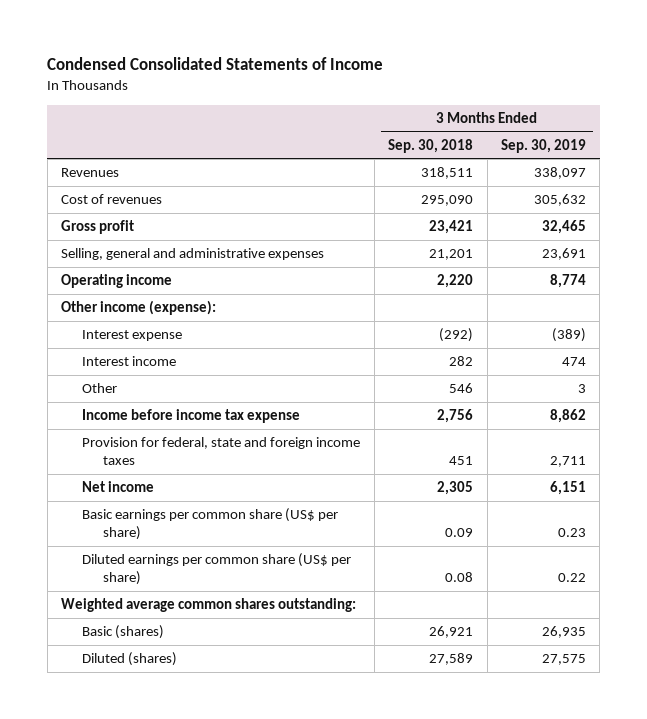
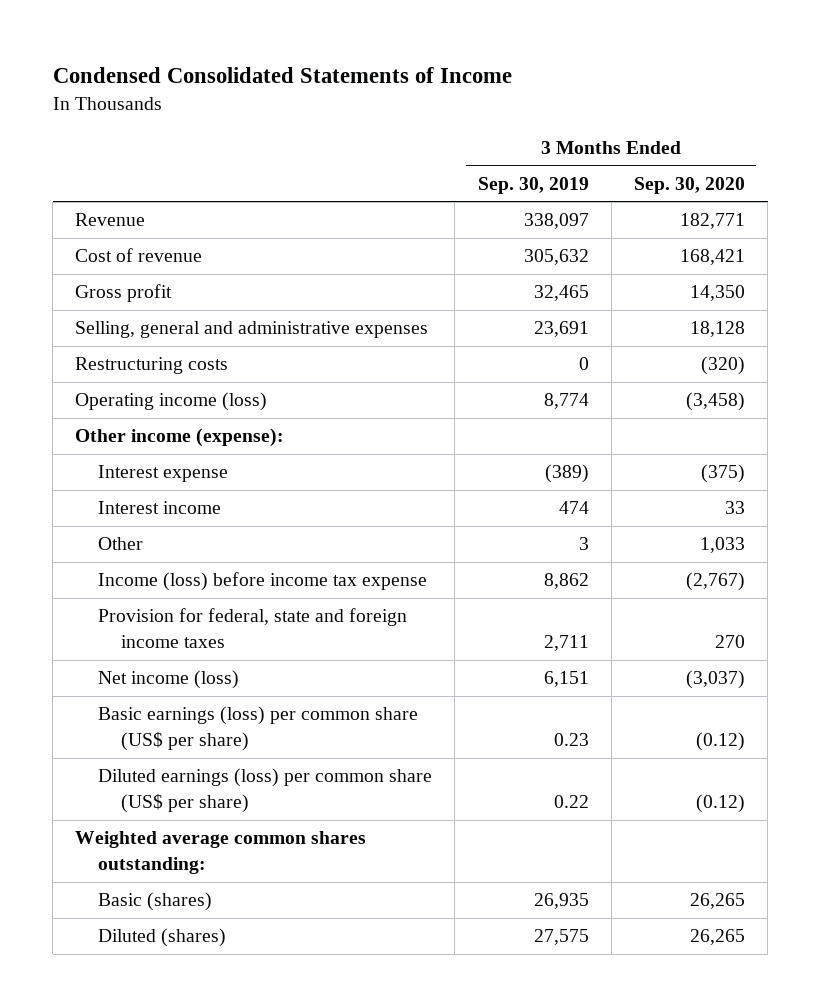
[388,138,474,153] Sep. 30, 2018 -> none
none -> [633,176,745,194] Sep. 30, 2020
[61,168,120,178] Revenues -> [75,213,146,227] Revenue
[61,194,163,205] Cost of revenues -> [75,248,203,263] Cost of revenue
none -> [75,357,229,375] Restructuring costs
[61,274,173,289] Operating income -> [75,392,268,412] Operating income (loss)
[82,409,301,424] Income before income tax expense -> [98,572,428,592] Income (loss) before income tax expense
[82,481,155,493] Net income -> [98,670,240,690] Net income (loss)
[82,508,339,541] Basic earnings per common share (US$ per share) -> [98,706,419,751] Basic earnings (loss) per common share (US$ per share)
[82,553,352,586] Diluted earnings per common share (US$ per share) -> [98,768,433,813] Diluted earnings (loss) per common share (US$ per share)

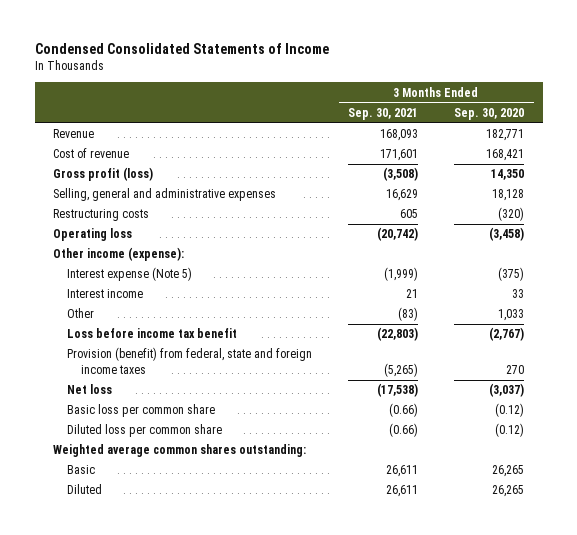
[477,176,589,194] Sep. 30, 2019 -> none
none -> [348,107,419,120] Sep. 30, 2021
[75,284,173,303] Gross profit -> [52,167,153,182] Gross profit (loss)
[75,392,268,412] Operating income (loss) -> [52,228,132,242] Operating loss
[98,465,229,483] Interest expense -> [66,267,192,282] Interest expense (Note 5)
[98,572,428,592] Income (loss) before income tax expense -> [66,328,237,339] Loss before income tax benefit
[98,608,408,648] Provision for federal, state and foreign income taxes -> [66,347,312,375] Provision (benefit) from federal, state and foreign income taxes
[98,670,240,690] Net income (loss) -> [66,384,112,395] Net loss
[98,706,419,751] Basic earnings (loss) per common share (US$ per share) -> [66,404,215,418] Basic loss per common share
[98,768,433,813] Diluted earnings (loss) per common share (US$ per share) -> [66,424,222,438] Diluted loss per common share
[98,892,213,912] Basic (shares) -> [66,465,95,475] Basic
[98,928,227,948] Diluted (shares) -> [66,484,102,495] Diluted

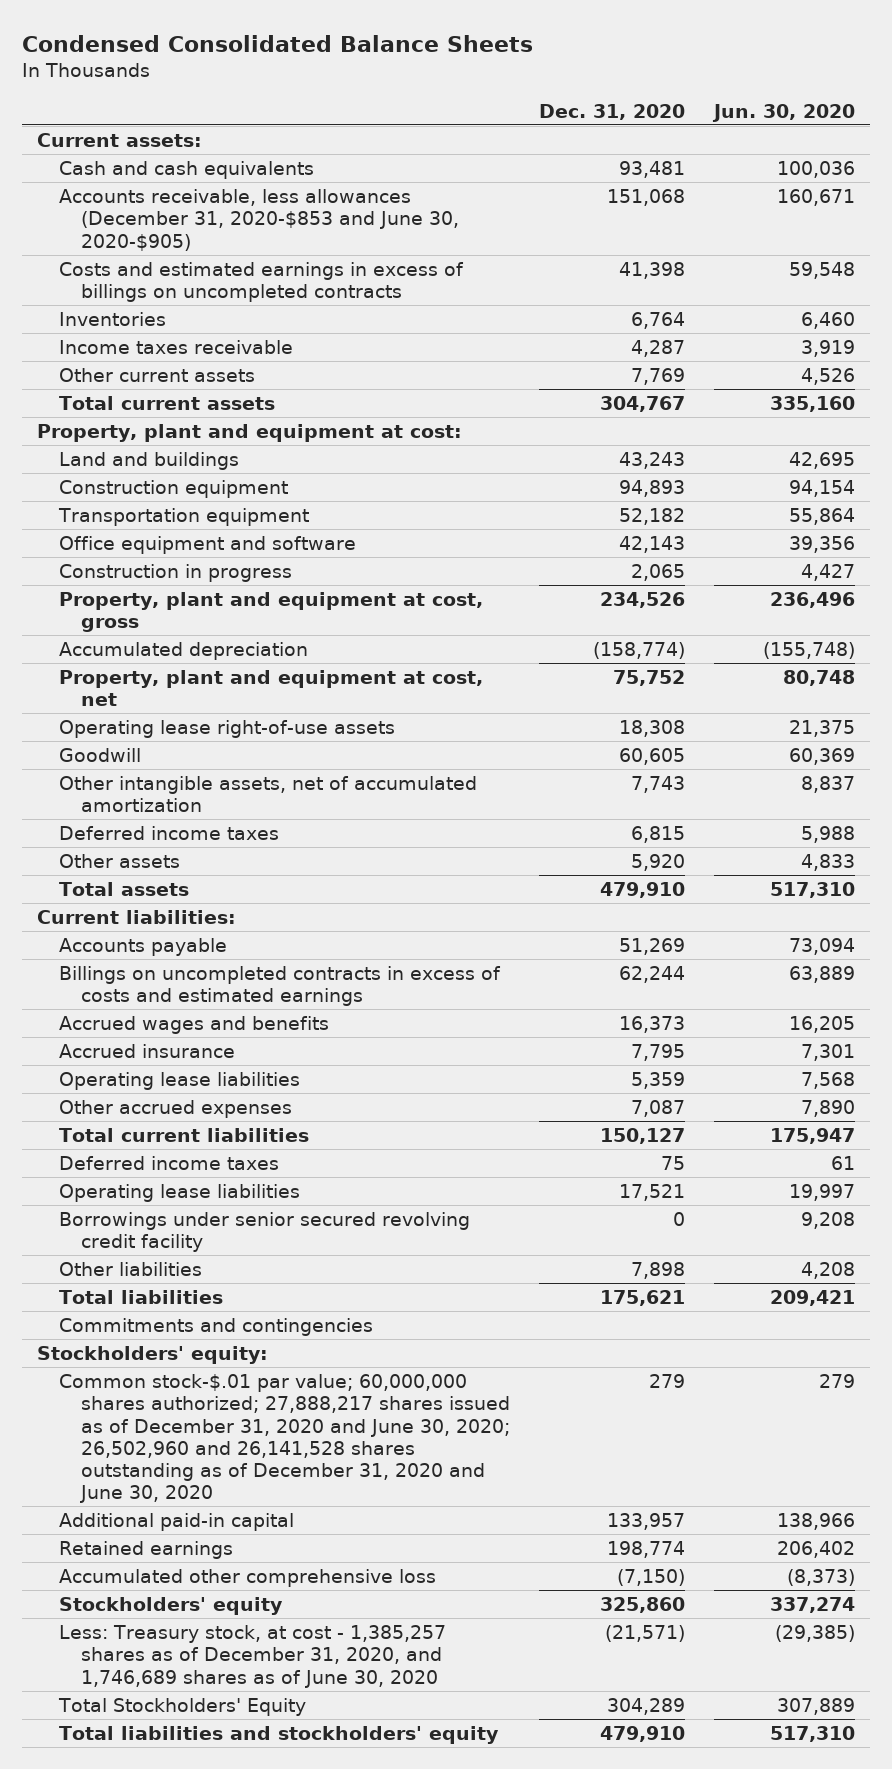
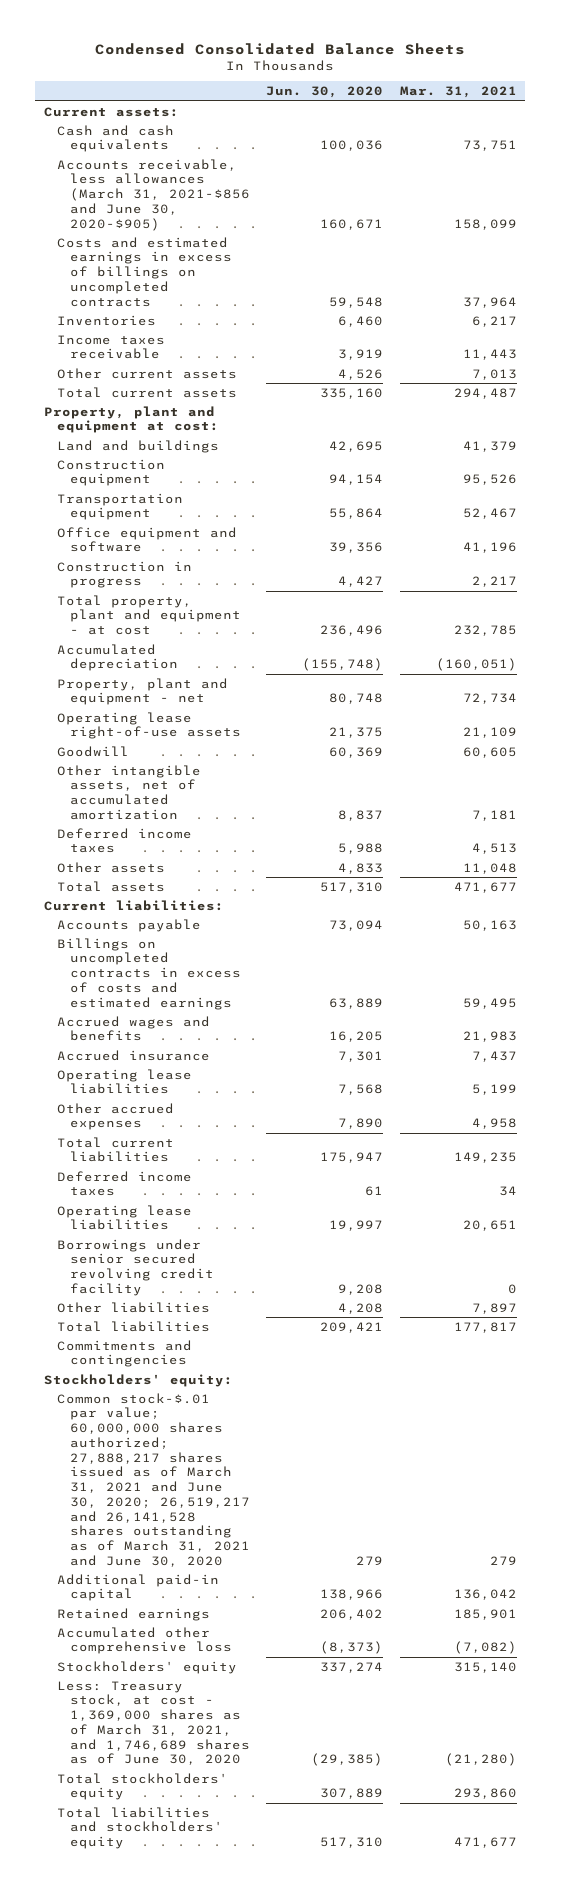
[539,103,686,120] Dec. 31, 2020 -> none
none -> [399,86,517,99] Mar. 31, 2021
[58,189,459,251] Accounts receivable, less allowances (December 31, 2020-$853 and June 30, 2020-$905) -> [56,158,250,231] Accounts receivable, less allowances (March 31, 2021-$856 and June 30, 2020-$905)
[58,592,483,633] Property, plant and equipment at cost, gross -> [56,594,241,636] Total property, plant and equipment - at cost
[58,670,483,707] Property, plant and equipment at cost, net -> [56,677,228,706] Property, plant and equipment - net
[58,1374,510,1504] Common stock-$.01 par value; 60,000,000 shares authorized; 27,888,217 shares issued as of December 31, 2020 and June 30, 2020; 26,502,960 and 26,141,528 shares outstanding as of December 31, 2020 and June 30, 2020 -> [56,1392,250,1567] Common stock-$.01 par value; 60,000,000 shares authorized; 27,888,217 shares issued as of March 31, 2021 and June 30, 2020; 26,519,217 and 26,141,528 shares outstanding as of March 31, 2021 and June 30, 2020
[58,1625,446,1688] Less: Treasury stock, at cost - 1,385,257 shares as of December 31, 2020, and 1,746,689 shares as of June 30, 2020 -> [56,1680,250,1766] Less: Treasury stock, at cost - 1,369,000 shares as of March 31, 2021, and 1,746,689 shares as of June 30, 2020
[57,1698,306,1717] Total Stockholders' Equity -> [56,1772,228,1801] Total stockholders' equity

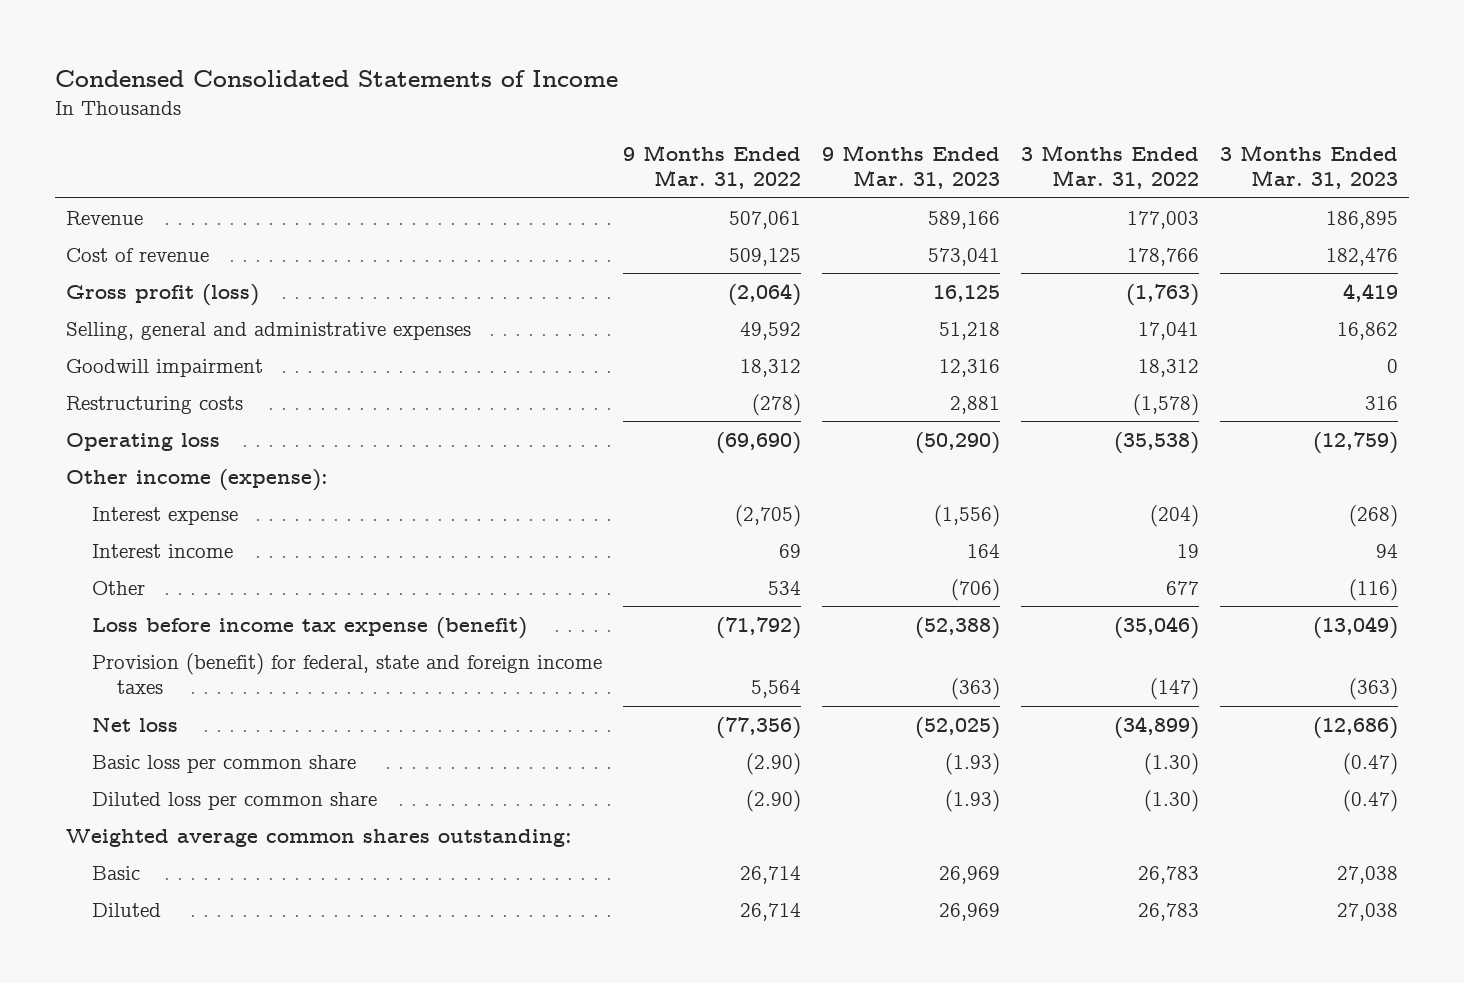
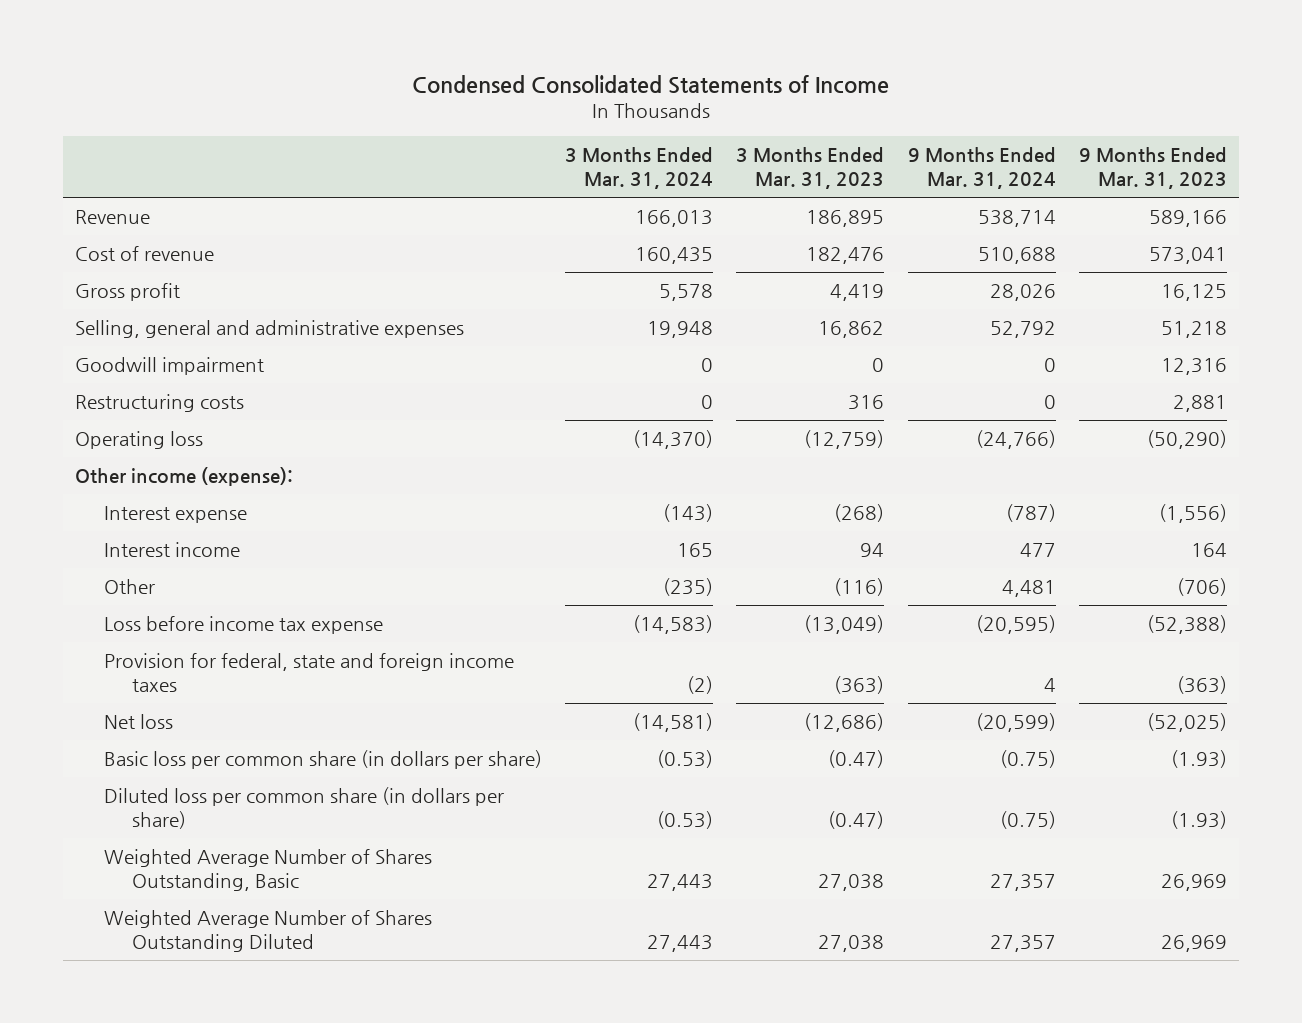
[622,144,801,190] 9 Months Ended Mar. 31, 2022 -> none
[1021,144,1200,190] 3 Months Ended Mar. 31, 2022 -> none
none -> [564,147,713,189] 3 Months Ended Mar. 31, 2024
none -> [907,147,1056,189] 9 Months Ended Mar. 31, 2024
[66,283,260,306] Gross profit (loss) -> [74,283,180,302] Gross profit
[91,616,527,639] Loss before income tax expense (benefit) -> [103,616,383,635] Loss before income tax expense
[91,652,602,695] Provision (benefit) for federal, state and foreign income taxes -> [103,653,514,692] Provision for federal, state and foreign income taxes
[66,828,573,847] Weighted average common shares outstanding: -> none
[91,754,356,773] Basic loss per common share -> [103,750,542,770] Basic loss per common share (in dollars per share)
[91,791,377,810] Diluted loss per common share -> [103,787,504,829] Diluted loss per common share (in dollars per share)
[91,865,140,880] Basic -> [103,849,432,891] Weighted Average Number of Shares Outstanding, Basic
[91,902,161,917] Diluted -> [103,910,432,952] Weighted Average Number of Shares Outstanding Diluted

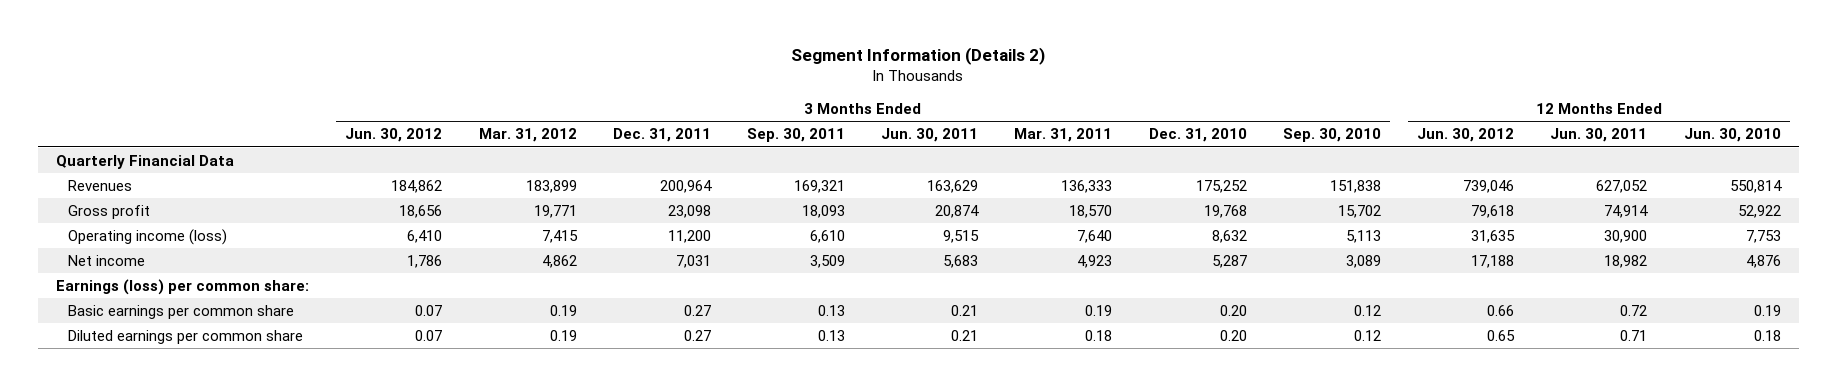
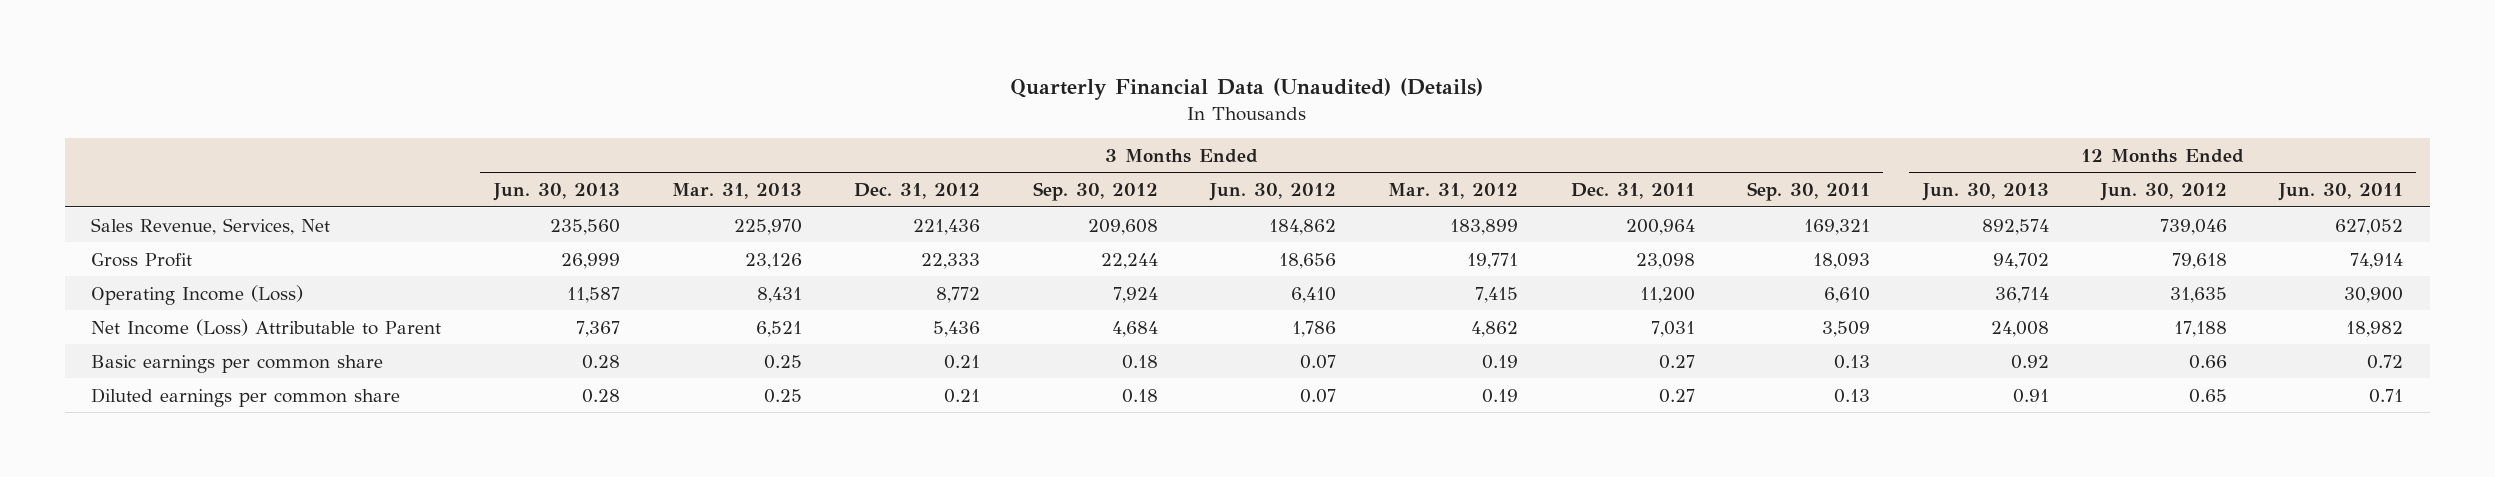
[791,47,1046,66] Segment Information (Details 2) -> [1010,78,1484,101] Quarterly Financial Data (Unaudited) (Details)
[881,128,979,143] Jun. 30, 2011 -> none
[1014,128,1113,143] Mar. 31, 2011 -> none
[1148,128,1247,143] Dec. 31, 2010 -> none
[1282,128,1381,143] Sep. 30, 2010 -> none
[1683,128,1781,143] Jun. 30, 2010 -> none
none -> [492,183,620,202] Jun. 30, 2013
none -> [671,183,802,200] Mar. 31, 2013
none -> [854,183,981,200] Dec. 31, 2012
none -> [1032,182,1158,202] Sep. 30, 2012
none -> [1921,183,2049,202] Jun. 30, 2013
[56,154,235,169] Quarterly Financial Data -> none
[56,278,310,295] Earnings (loss) per common share: -> none
[68,179,133,191] Revenues -> [91,217,331,235] Sales Revenue, Services, Net
[68,204,151,219] Gross profit -> [91,252,193,267] Gross Profit
[68,228,228,245] Operating income (loss) -> [91,284,304,305] Operating Income (Loss)
[68,254,146,266] Net income -> [91,318,442,336] Net Income (Loss) Attributable to Parent

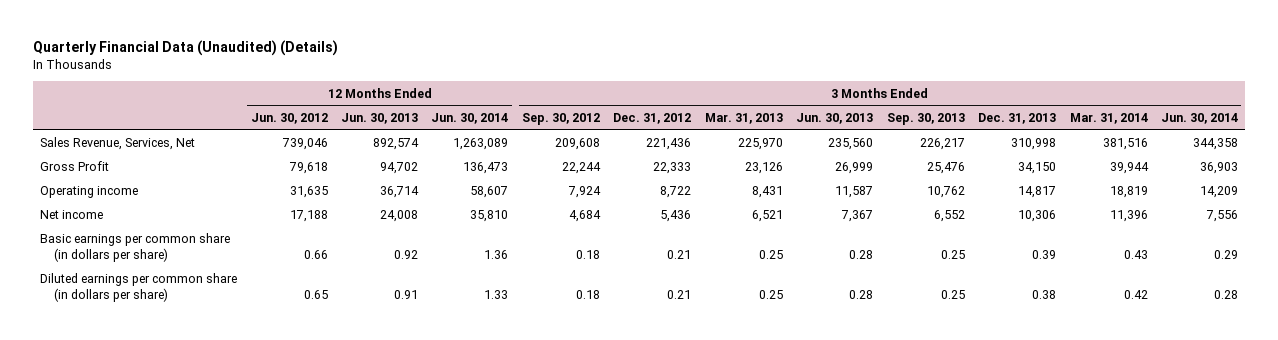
[1209,183,1337,202] Jun. 30, 2012 -> none
[1388,183,1519,200] Mar. 31, 2012 -> none
[1570,183,1695,200] Dec. 31, 2011 -> none
[1747,182,1871,202] Sep. 30, 2011 -> none
[2278,183,2404,202] Jun. 30, 2011 -> none
none -> [431,113,509,125] Jun. 30, 2014
none -> [886,113,965,126] Sep. 30, 2013
none -> [978,113,1057,125] Dec. 31, 2013
none -> [1069,113,1148,125] Mar. 31, 2014
none -> [1160,113,1238,125] Jun. 30, 2014
[91,284,304,305] Operating Income (Loss) -> [40,186,139,199] Operating income
[936,286,981,303] 8,772 -> [660,186,692,199] 8,722
[91,318,442,336] Net Income (Loss) Attributable to Parent -> [40,210,104,220] Net income
[91,354,384,373] Basic earnings per common share -> [40,233,231,263] Basic earnings per common share (in dollars per share)
[91,387,401,407] Diluted earnings per common share -> [40,273,238,303] Diluted earnings per common share (in dollars per share)

